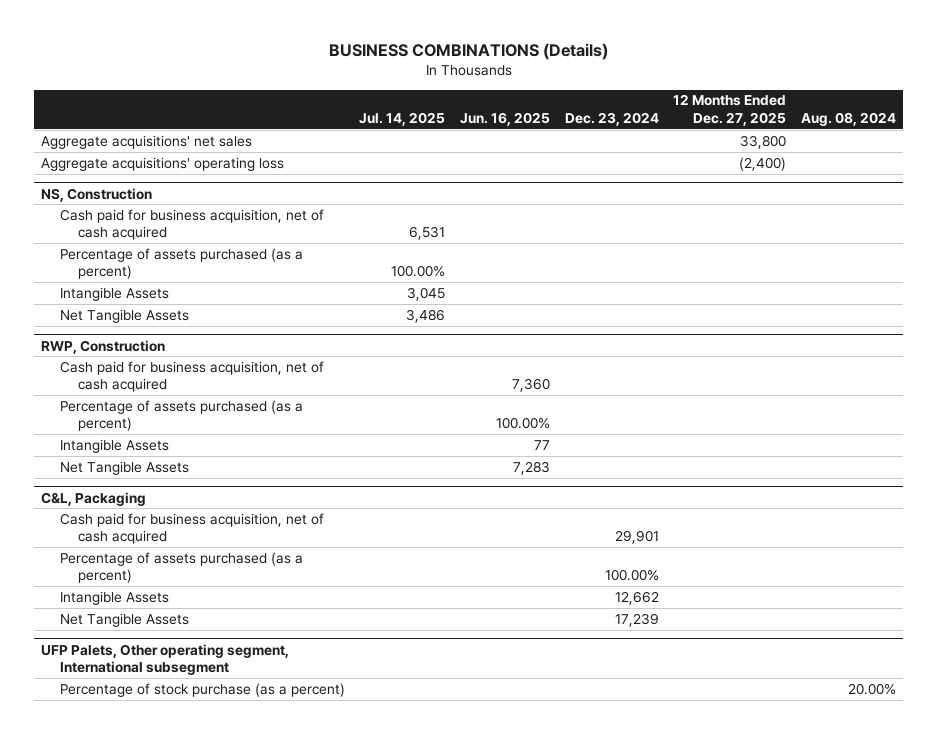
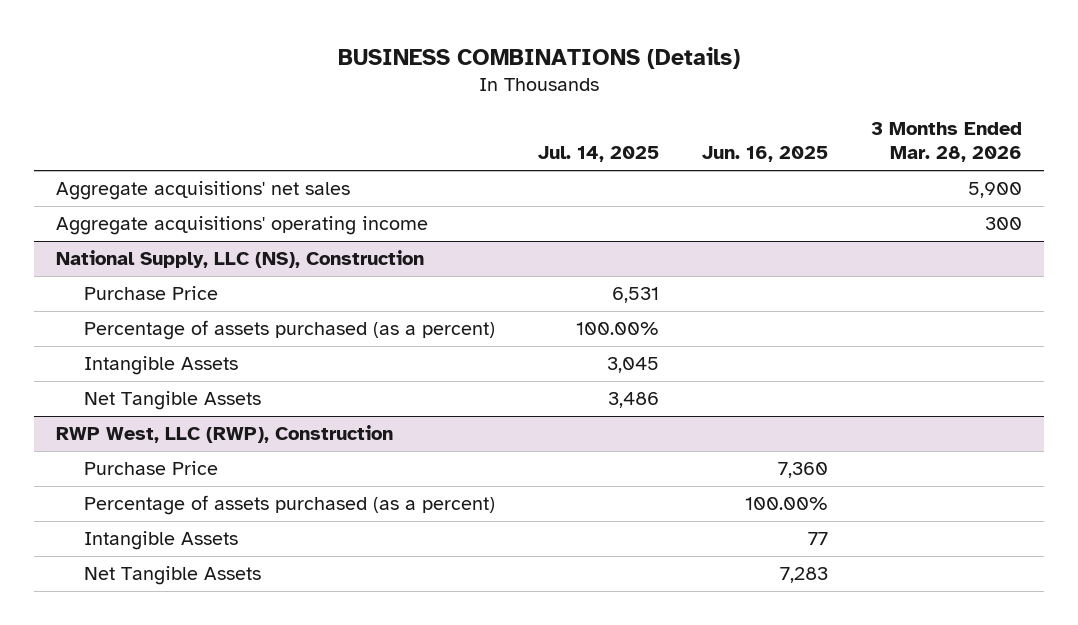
[564,111,659,126] Dec. 23, 2024 -> none
[673,94,787,126] 12 Months Ended Dec. 27, 2025 -> none
[800,111,896,126] Aug. 08, 2024 -> none
none -> [871,122,1023,163] 3 Months Ended Mar. 28, 2026
[41,156,285,171] Aggregate acquisitions' operating loss -> [55,216,428,236] Aggregate acquisitions' operating income
[41,187,153,202] NS, Construction -> [55,250,424,269] National Supply, LLC (NS), Construction
[59,208,324,241] Cash paid for business acquisition, net of cash acquired -> [83,286,218,301] Purchase Price
[41,339,166,354] RWP, Construction -> [55,425,393,444] RWP West, LLC (RWP), Construction
[59,360,324,393] Cash paid for business acquisition, net of cash acquired -> [83,461,218,476] Purchase Price
[41,491,147,506] C&L, Packaging -> none
[59,512,324,545] Cash paid for business acquisition, net of cash acquired -> none
[59,551,303,584] Percentage of assets purchased (as a percent) -> none
[59,590,169,605] Intangible Assets -> none
[59,612,189,627] Net Tangible Assets -> none
[41,643,290,676] UFP Palets, Other operating segment, International subsegment -> none
[59,682,345,697] Percentage of stock purchase (as a percent) -> none

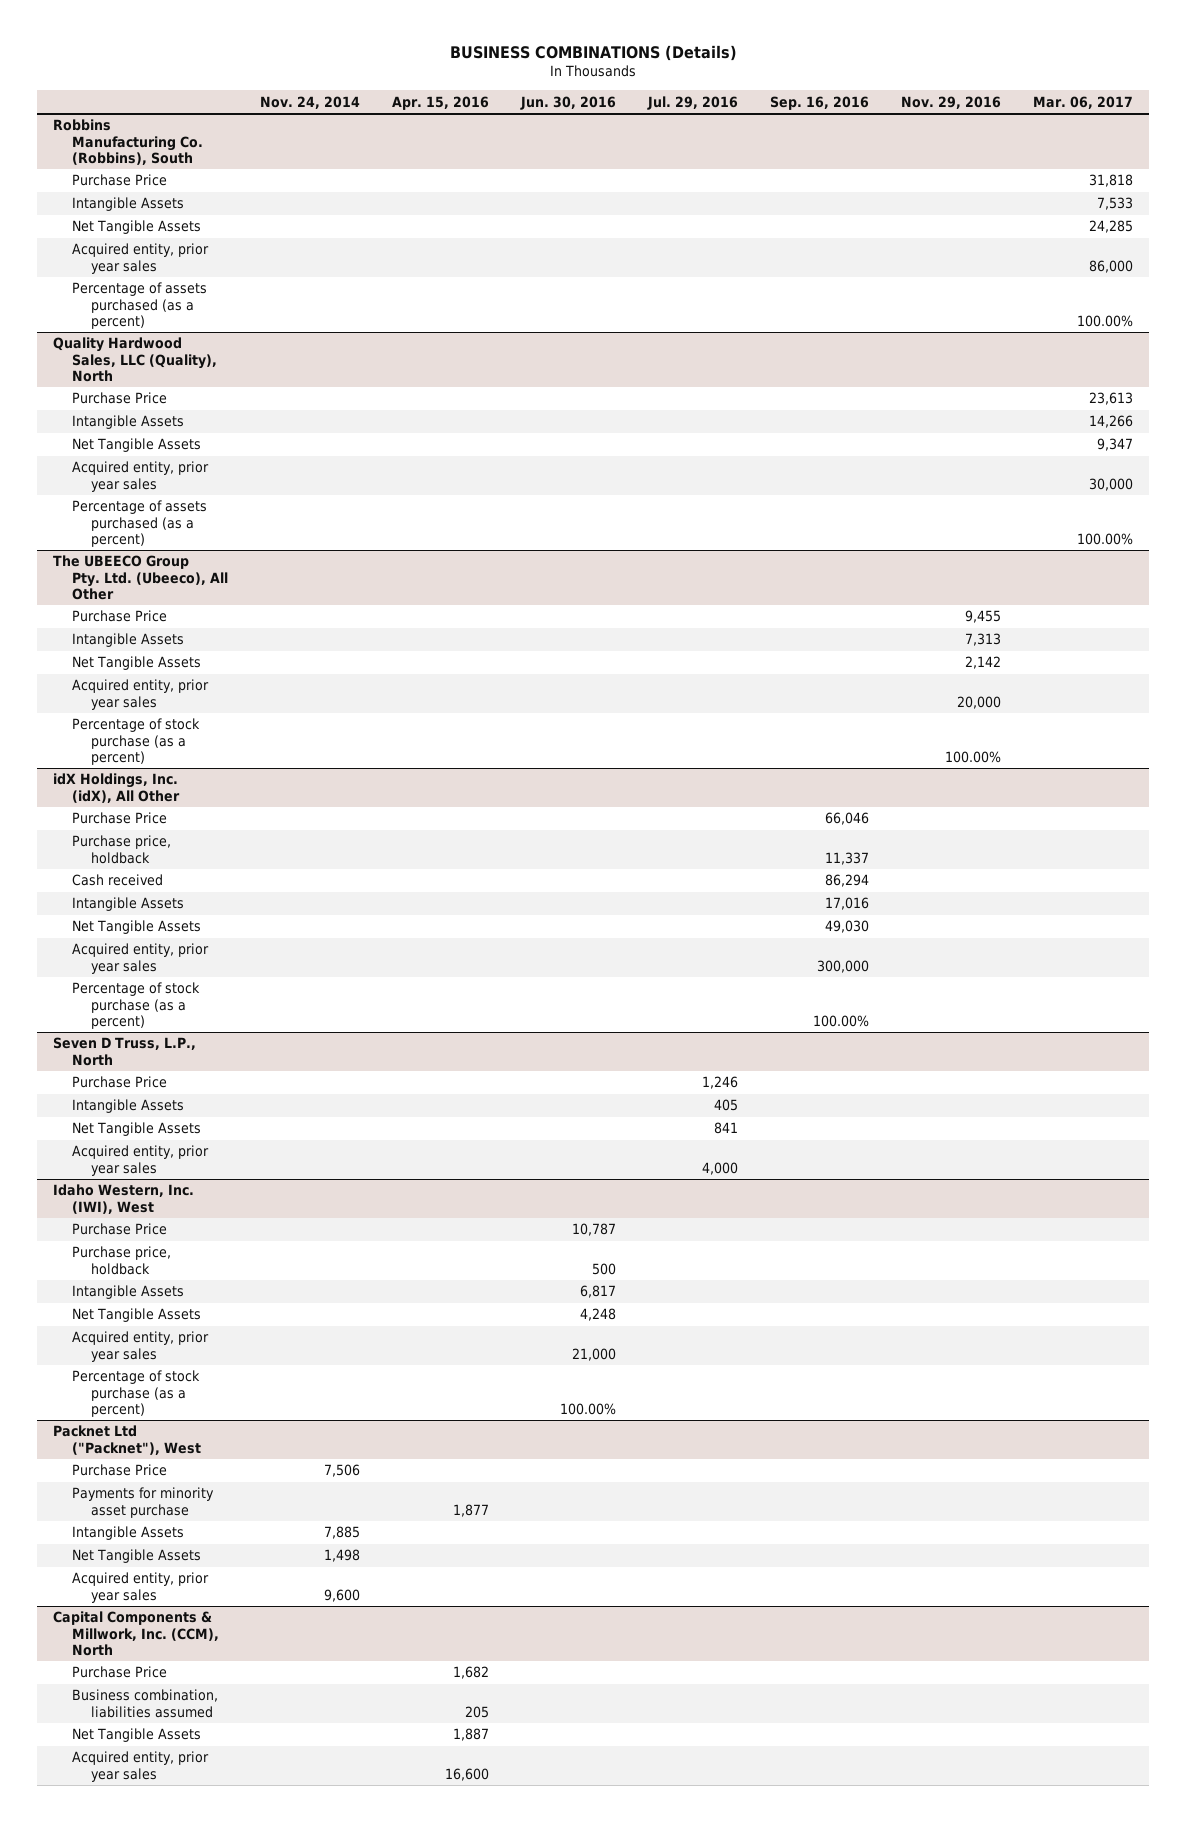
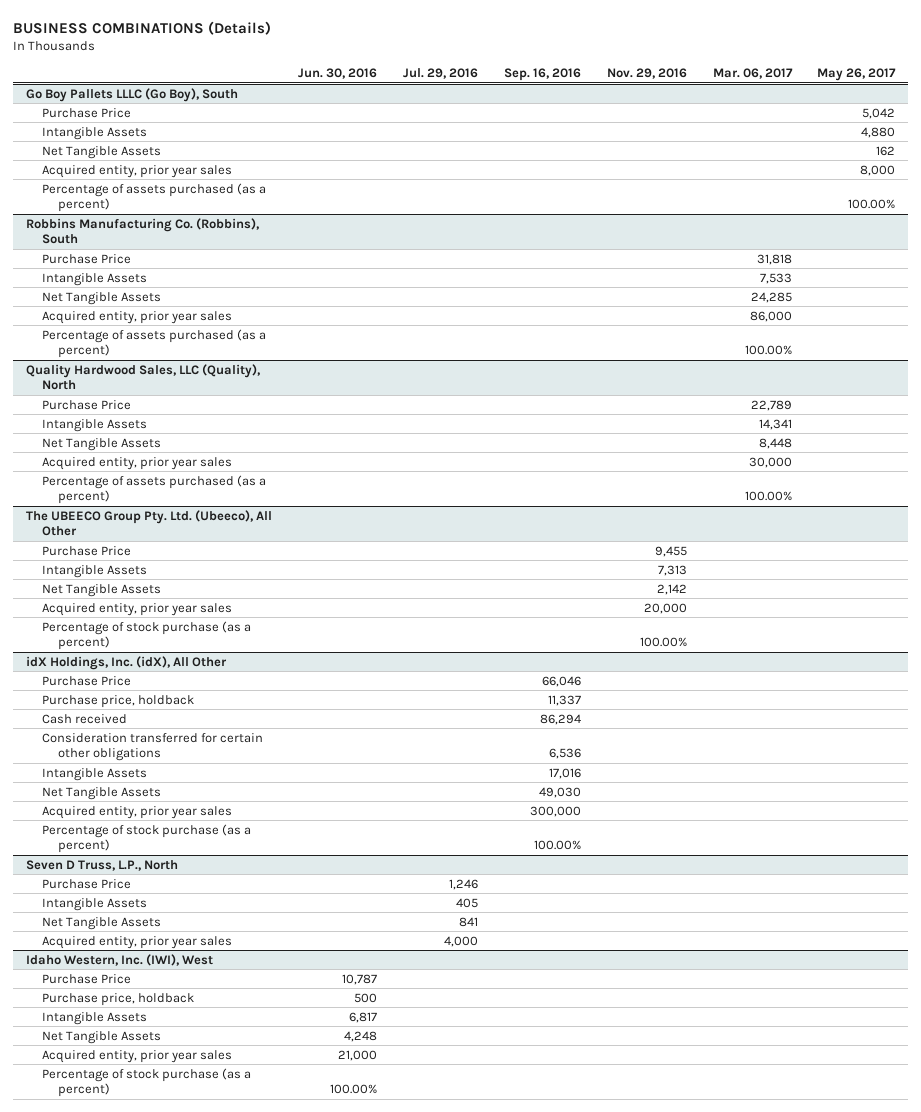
[259,95,360,109] Nov. 24, 2014 -> none
[392,95,490,110] Apr. 15, 2016 -> none
none -> [817,67,897,81] May 26, 2017
none -> [25,87,238,102] Go Boy Pallets LLLC (Go Boy), South
none -> [42,107,132,118] Purchase Price
none -> [42,126,148,140] Intangible Assets
none -> [42,145,162,159] Net Tangible Assets
none -> [42,164,233,178] Acquired entity, prior year sales
none -> [42,182,267,212] Percentage of assets purchased (as a percent)
[1089,392,1134,406] 23,613 -> [750,399,792,411] 22,789
[1089,415,1134,429] 14,266 -> [758,418,792,430] 14,341
[1097,438,1134,452] 9,347 -> [758,437,792,449] 8,448
none -> [42,732,264,761] Consideration transferred for certain other obligations
[52,1425,201,1455] Packnet Ltd ("Packnet"), West -> none
[71,1464,167,1477] Purchase Price -> none
[71,1487,214,1518] Payments for minority asset purchase -> none
[71,1526,184,1541] Intangible Assets -> none
[71,1549,201,1564] Net Tangible Assets -> none
[71,1572,209,1603] Acquired entity, prior year sales -> none
[52,1611,219,1656] Capital Components & Millwork, Inc. (CCM), North -> none
[71,1666,167,1679] Purchase Price -> none
[71,1689,218,1718] Business combination, liabilities assumed -> none
[71,1728,201,1743] Net Tangible Assets -> none
[71,1751,209,1782] Acquired entity, prior year sales -> none

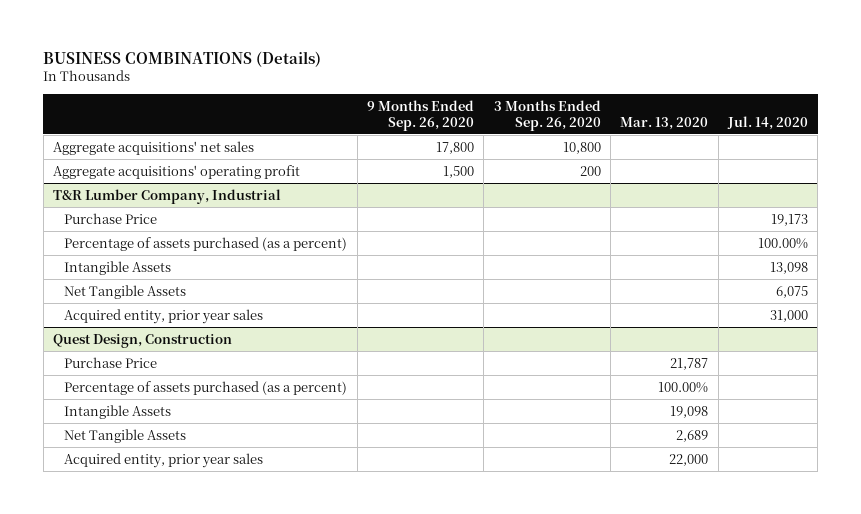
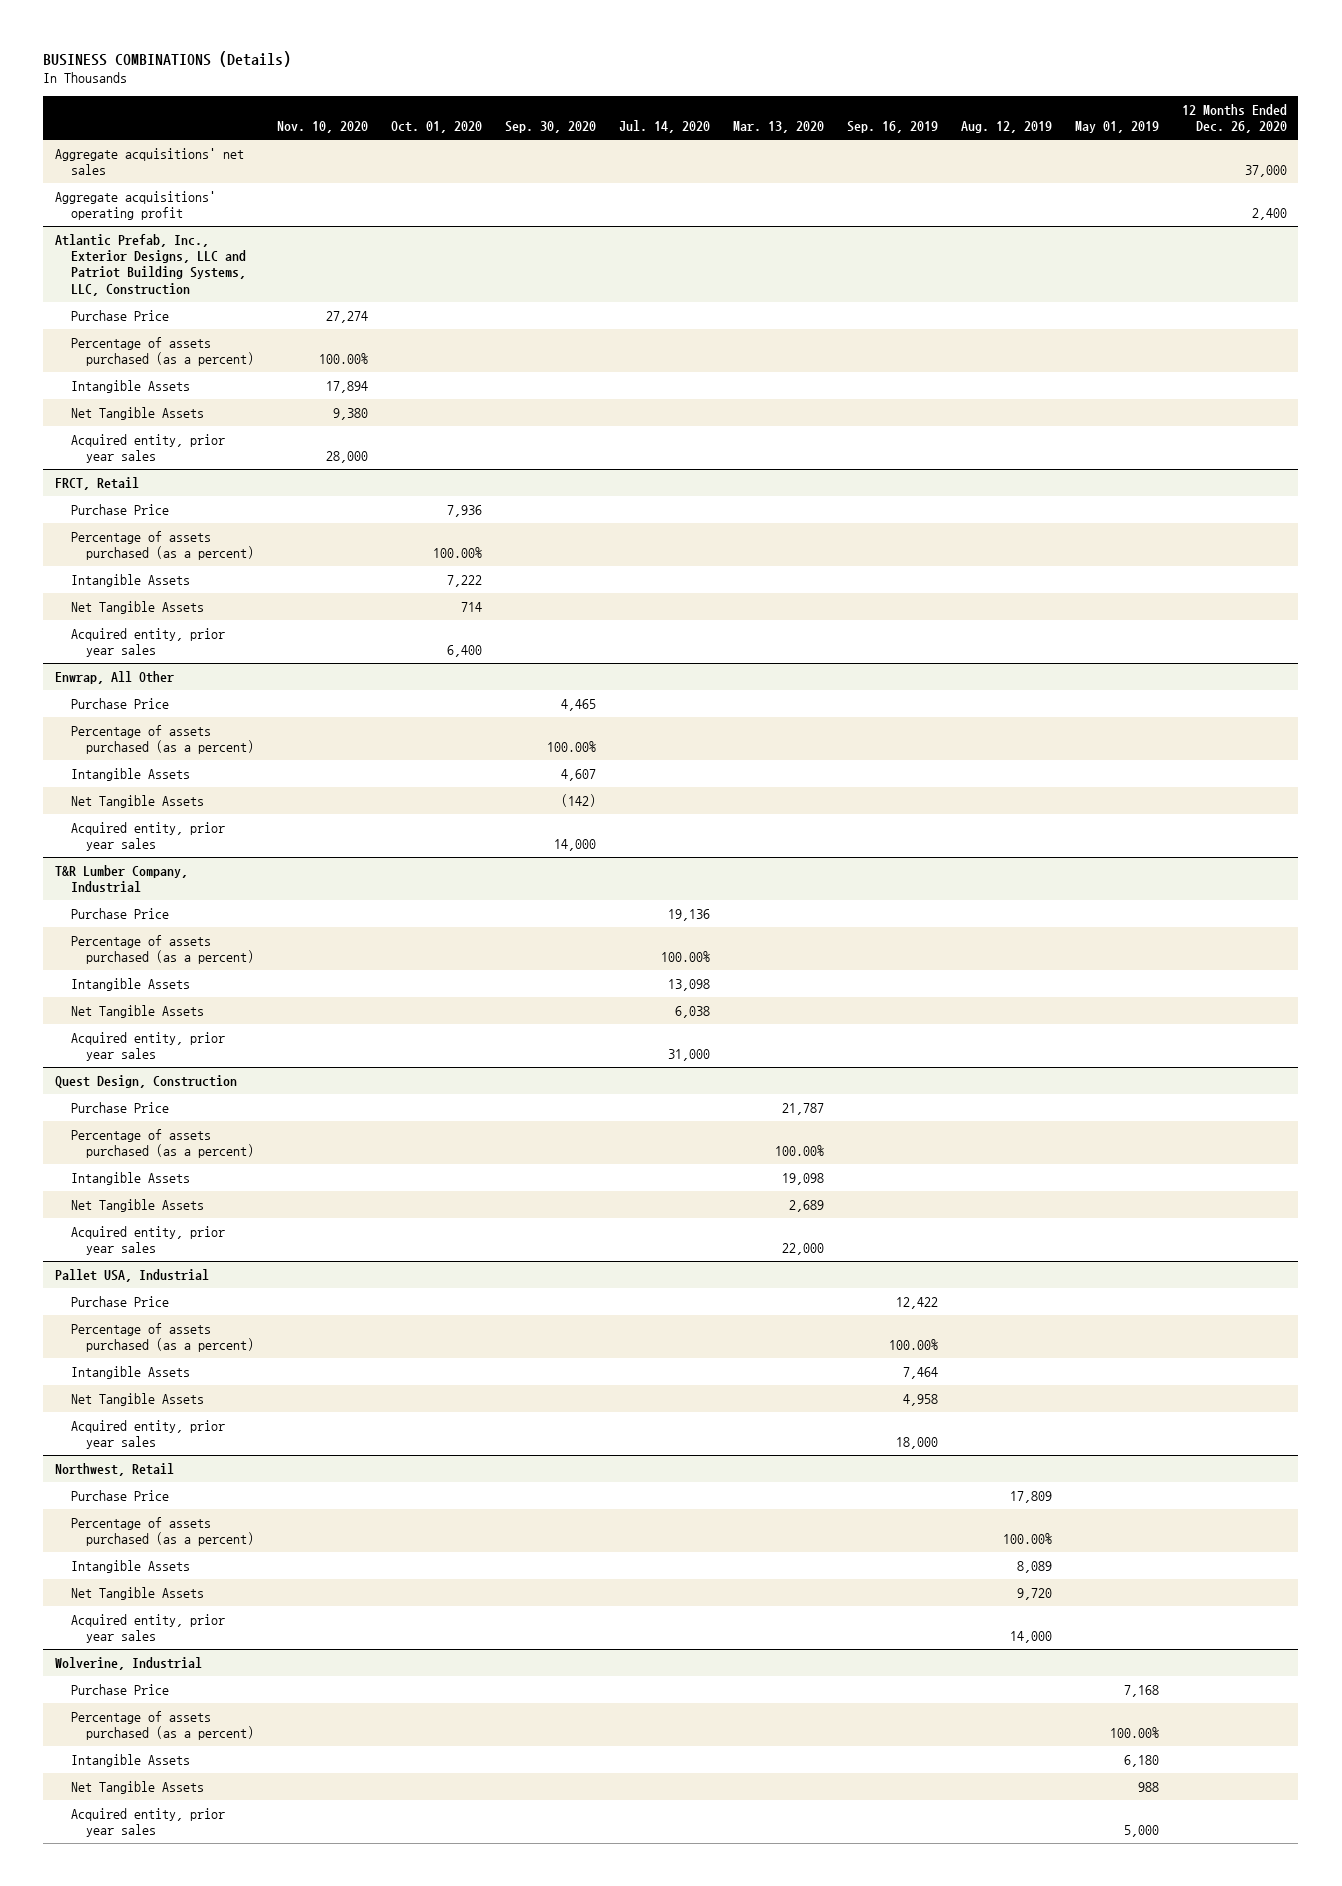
[366,100,474,131] 9 Months Ended Sep. 26, 2020 -> none
[493,100,601,131] 3 Months Ended Sep. 26, 2020 -> none
none -> [277,121,369,134] Nov. 10, 2020
none -> [391,121,483,134] Oct. 01, 2020
none -> [505,121,597,134] Sep. 30, 2020
none -> [847,121,939,134] Sep. 16, 2019
none -> [960,121,1052,134] Aug. 12, 2019
none -> [1074,121,1159,134] May 01, 2019
none -> [1181,103,1287,134] 12 Months Ended Dec. 26, 2020
none -> [54,233,246,296] Atlantic Prefab, Inc., Exterior Designs, LLC and Patriot Building Systems, LLC, Construction
none -> [70,309,169,321] Purchase Price
none -> [70,336,255,367] Percentage of assets purchased (as a percent)
none -> [70,379,190,393] Intangible Assets
none -> [70,406,204,420] Net Tangible Assets
none -> [70,433,225,464] Acquired entity, prior year sales
none -> [54,476,139,490] FRCT, Retail
none -> [70,503,169,515] Purchase Price
none -> [70,530,255,561] Percentage of assets purchased (as a percent)
none -> [70,573,190,587] Intangible Assets
none -> [70,600,204,614] Net Tangible Assets
none -> [70,627,225,658] Acquired entity, prior year sales
none -> [54,670,174,684] Enwrap, All Other
none -> [70,697,169,709] Purchase Price
none -> [70,724,255,755] Percentage of assets purchased (as a percent)
none -> [70,767,190,781] Intangible Assets
none -> [70,794,204,808] Net Tangible Assets
none -> [70,821,225,852] Acquired entity, prior year sales
[771,213,809,226] 19,173 -> [668,908,711,921] 19,136
[776,285,809,298] 6,075 -> [675,1005,711,1018] 6,038
none -> [54,1268,209,1282] Pallet USA, Industrial
none -> [70,1295,169,1307] Purchase Price
none -> [70,1322,255,1353] Percentage of assets purchased (as a percent)
none -> [70,1365,190,1379] Intangible Assets
none -> [70,1392,204,1406] Net Tangible Assets
none -> [70,1419,225,1450] Acquired entity, prior year sales
none -> [54,1462,174,1476] Northwest, Retail
none -> [70,1489,169,1501] Purchase Price
none -> [70,1516,255,1547] Percentage of assets purchased (as a percent)
none -> [70,1559,190,1573] Intangible Assets
none -> [70,1586,204,1600] Net Tangible Assets
none -> [70,1613,225,1644] Acquired entity, prior year sales
none -> [54,1656,202,1670] Wolverine, Industrial
none -> [70,1683,169,1695] Purchase Price
none -> [70,1710,255,1741] Percentage of assets purchased (as a percent)
none -> [70,1753,190,1767] Intangible Assets
none -> [70,1780,204,1794] Net Tangible Assets
none -> [70,1807,225,1838] Acquired entity, prior year sales

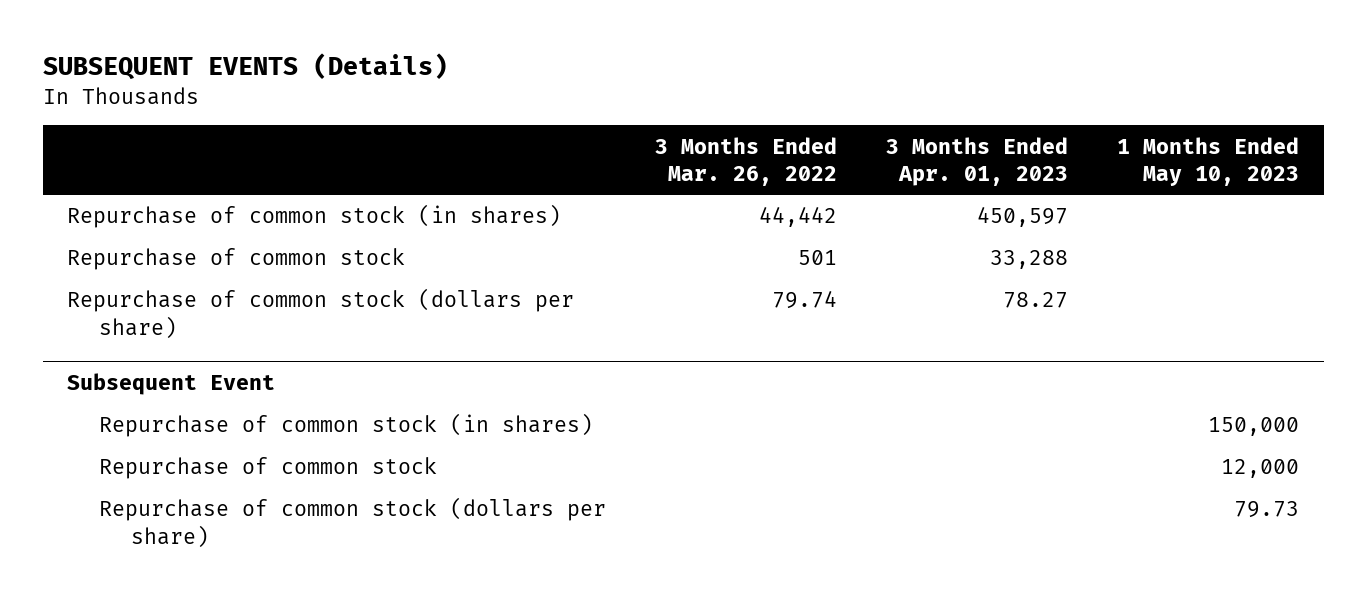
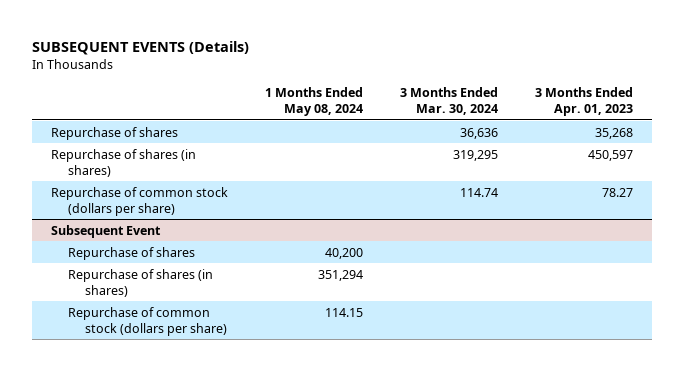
[655,136,838,186] 3 Months Ended Mar. 26, 2022 -> none
[1117,136,1300,186] 1 Months Ended May 10, 2023 -> none
none -> [265,87,364,117] 1 Months Ended May 08, 2024
none -> [400,87,499,116] 3 Months Ended Mar. 30, 2024
[67,248,406,271] Repurchase of common stock -> none
none -> [51,126,179,140] Repurchase of shares
[67,204,562,229] Repurchase of common stock (in shares) -> [51,148,197,177] Repurchase of shares (in shares)
[98,457,437,480] Repurchase of common stock -> none
none -> [67,246,195,260] Repurchase of shares
[98,413,593,438] Repurchase of common stock (in shares) -> [67,268,213,297] Repurchase of shares (in shares)

